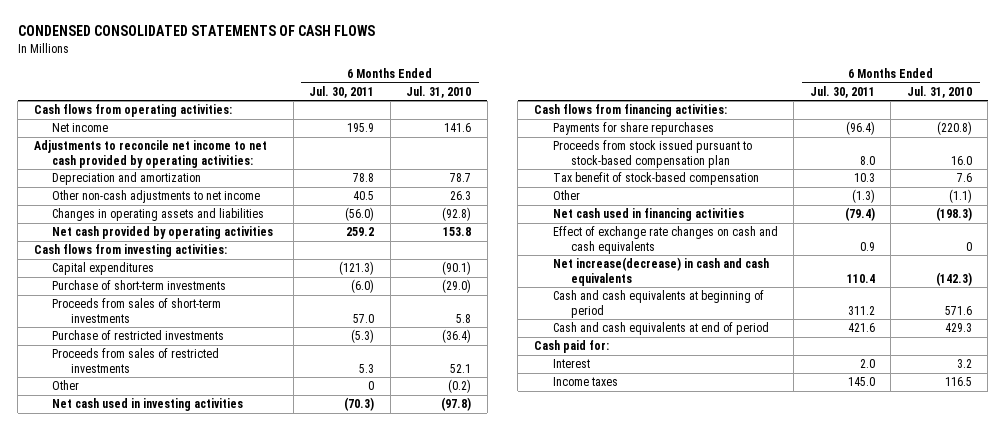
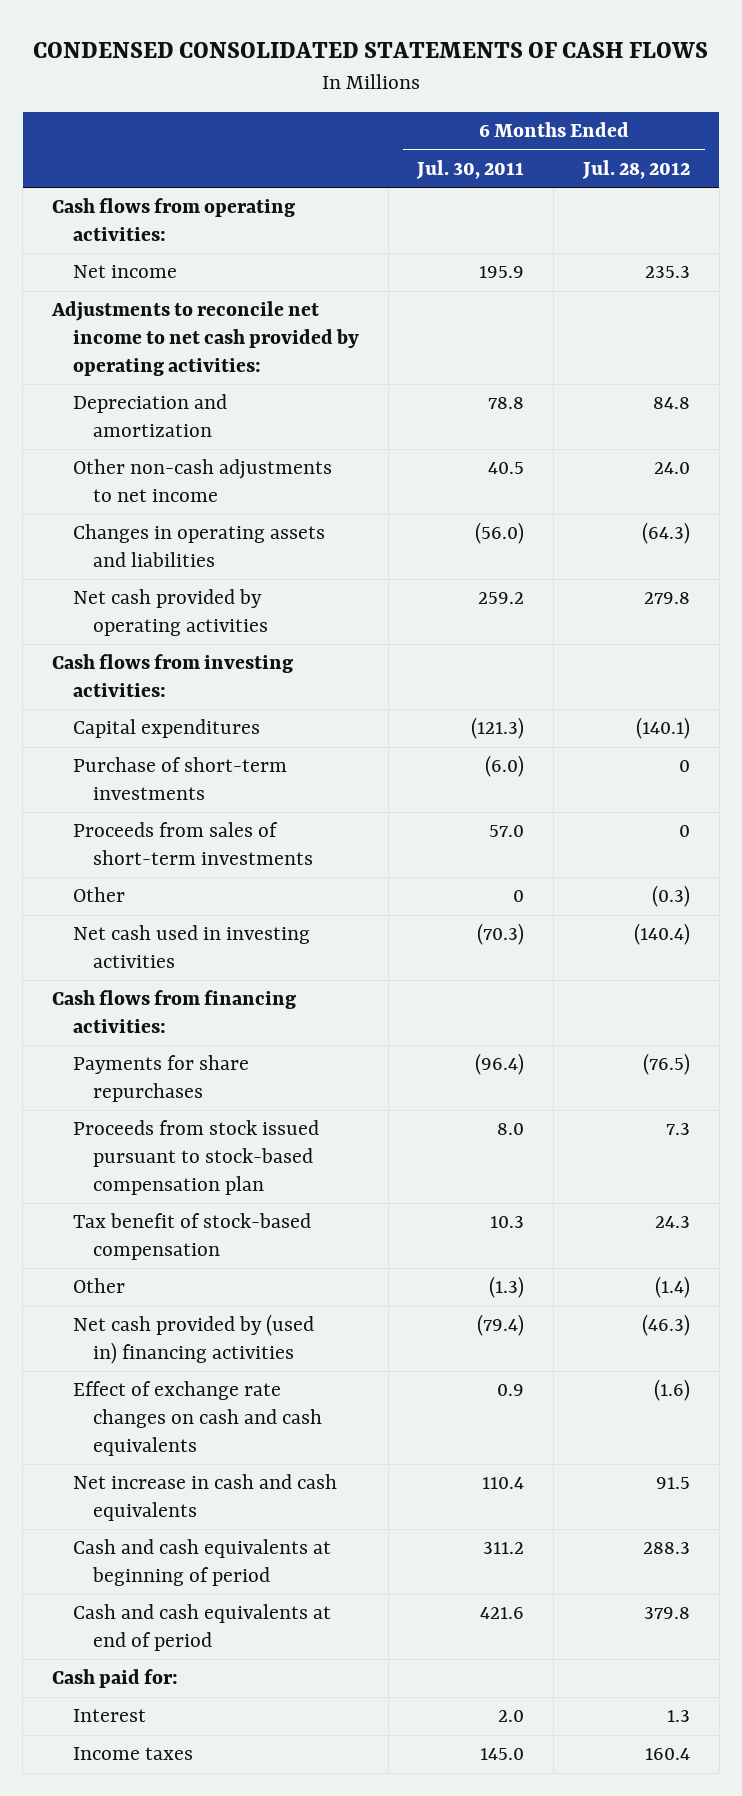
[406,85,472,98] Jul. 31, 2010 -> none
none -> [582,159,691,179] Jul. 28, 2012
[52,330,225,341] Purchase of restricted investments -> none
[52,348,220,373] Proceeds from sales of restricted investments -> none
[552,208,744,222] Net cash used in financing activities -> [72,1314,314,1365] Net cash provided by (used in) financing activities
[552,257,769,286] Net increase(decrease) in cash and cash equivalents -> [72,1474,337,1522] Net increase in cash and cash equivalents

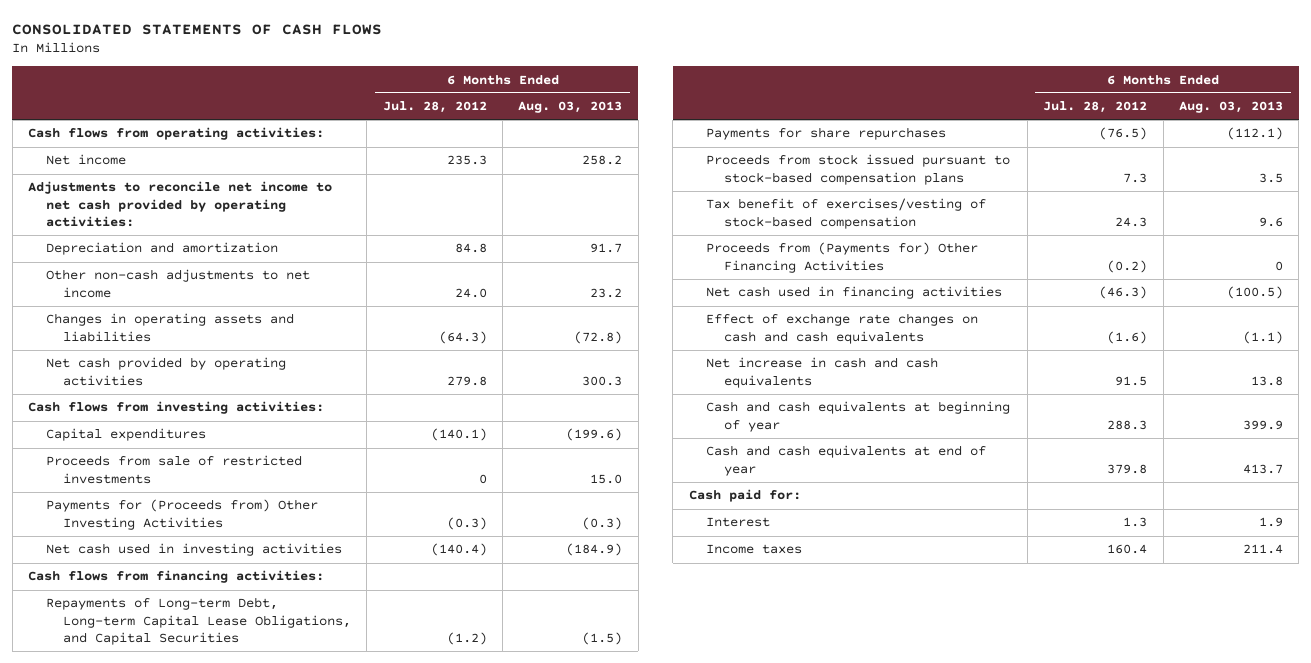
[33,42,709,59] CONDENSED CONSOLIDATED STATEMENTS OF CASH FLOWS -> [12,23,383,35] CONSOLIDATED STATEMENTS OF CASH FLOWS
[416,159,525,179] Jul. 30, 2011 -> none
none -> [518,101,623,114] Aug. 03, 2013
[72,757,287,801] Purchase of short-term investments -> none
[72,822,314,866] Proceeds from sales of short-term investments -> none
none -> [45,455,302,484] Proceeds from sale of restricted investments
[72,887,125,903] Other -> [45,499,318,530] Payments for (Proceeds from) Other Investing Activities
none -> [45,597,351,646] Repayments of Long-term Debt, Long-term Capital Lease Obligations, and Capital Securities
[72,1278,125,1294] Other -> none
[72,1120,319,1195] Proceeds from stock issued pursuant to stock-based compensation plan -> [706,154,1011,185] Proceeds from stock issued pursuant to stock-based compensation plans
[72,1213,311,1261] Tax benefit of stock-based compensation -> [706,198,987,229] Tax benefit of exercises/vesting of stock-based compensation
none -> [706,242,979,273] Proceeds from (Payments for) Other Financing Activities
[72,1314,314,1365] Net cash provided by (used in) financing activities -> [706,286,1003,300] Net cash used in financing activities
[72,1539,331,1587] Cash and cash equivalents at beginning of period -> [706,401,1011,432] Cash and cash equivalents at beginning of year
[72,1604,331,1652] Cash and cash equivalents at end of period -> [706,445,987,476] Cash and cash equivalents at end of year

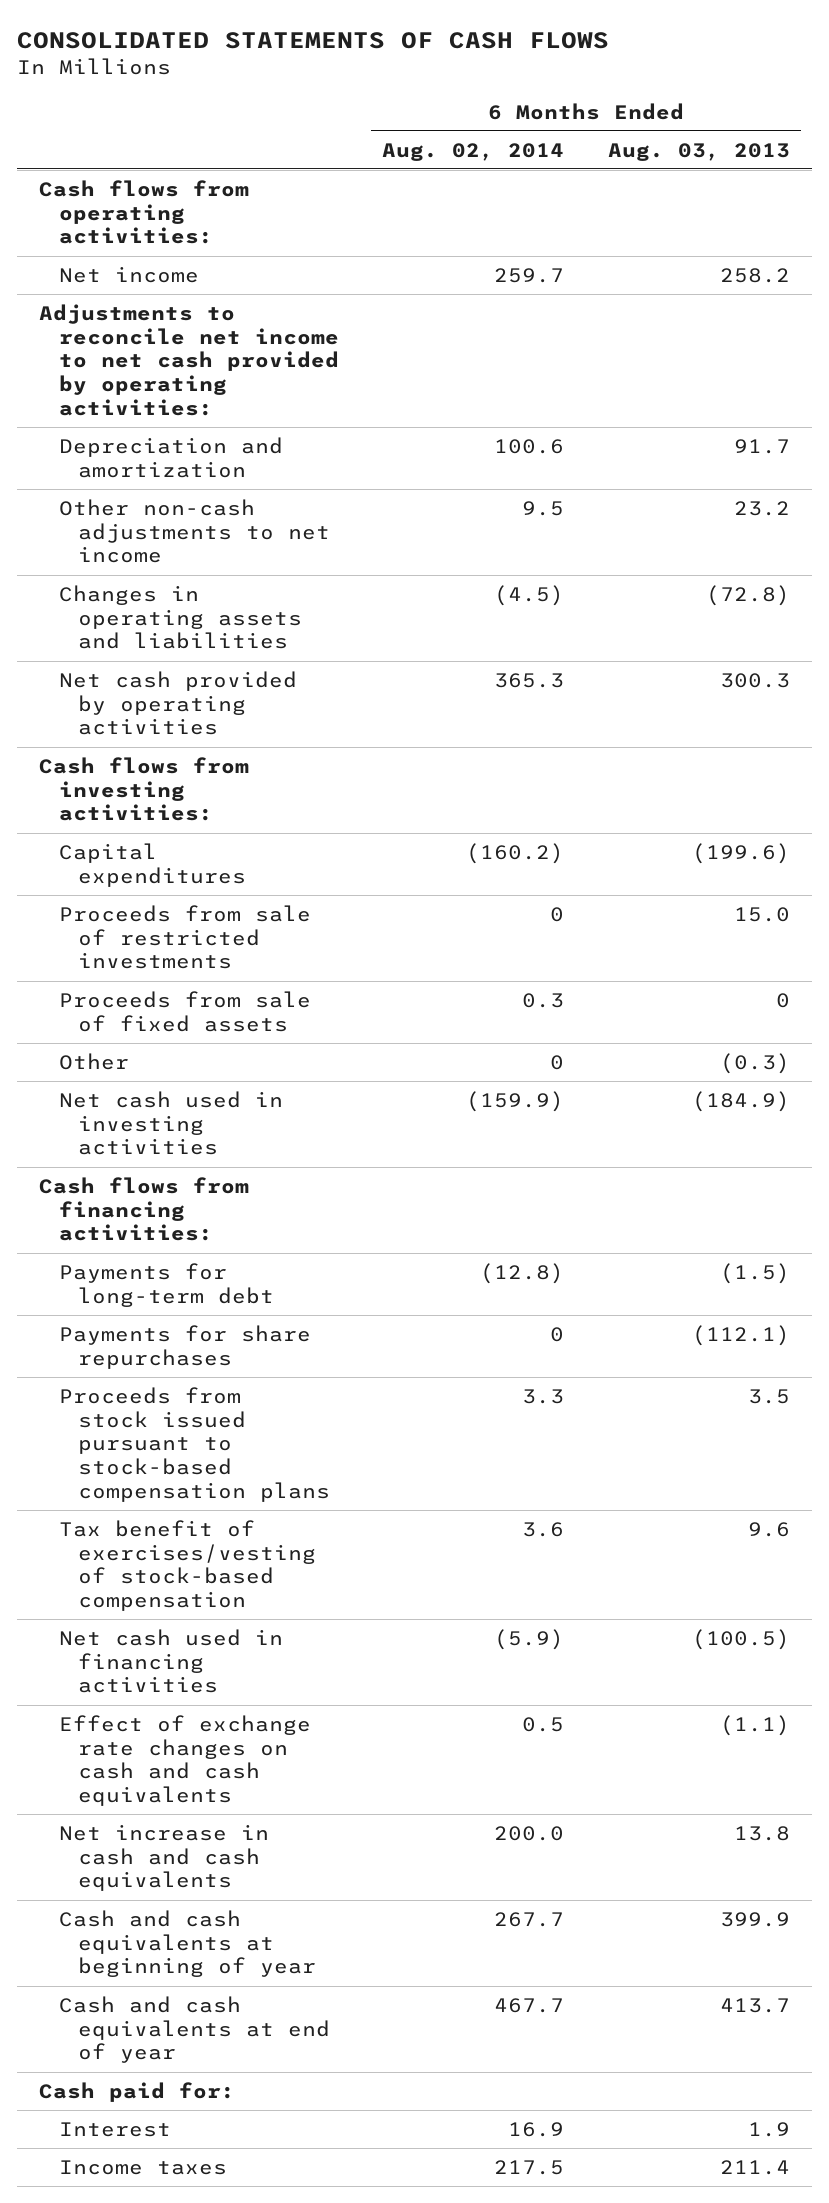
[382,101,487,114] Jul. 28, 2012 -> none
none -> [382,142,565,161] Aug. 02, 2014
none -> [58,990,311,1032] Proceeds from sale of fixed assets
[45,499,318,530] Payments for (Proceeds from) Other Investing Activities -> [58,1052,129,1070] Other
[45,597,351,646] Repayments of Long-term Debt, Long-term Capital Lease Obligations, and Capital Securities -> [58,1262,275,1307] Payments for long-term debt
[706,242,979,273] Proceeds from (Payments for) Other Financing Activities -> none

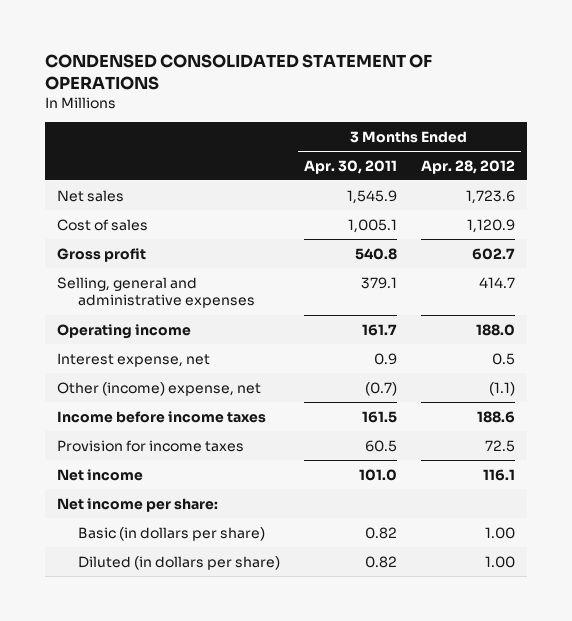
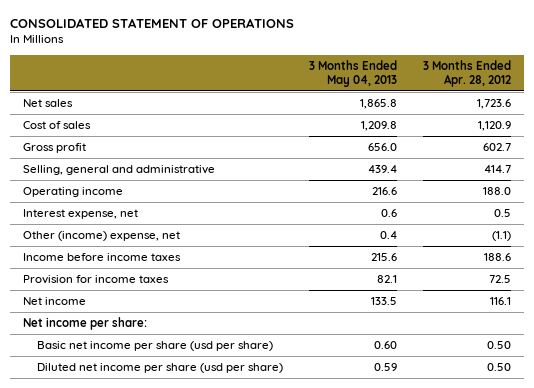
[45,54,433,91] CONDENSED CONSOLIDATED STATEMENT OF OPERATIONS -> [9,17,294,28] CONSOLIDATED STATEMENT OF OPERATIONS
[303,159,397,174] Apr. 30, 2011 -> none
none -> [308,59,397,87] 3 Months Ended May 04, 2013
[57,276,255,309] Selling, general and administrative expenses -> [22,165,215,176] Selling, general and administrative
[77,526,265,541] Basic (in dollars per share) -> [36,341,273,352] Basic net income per share (usd per share)
[484,526,515,539] 1.00 -> [487,341,512,350] 0.50
[77,555,280,570] Diluted (in dollars per share) -> [36,363,283,374] Diluted net income per share (usd per share)
[484,555,515,568] 1.00 -> [487,363,512,372] 0.50

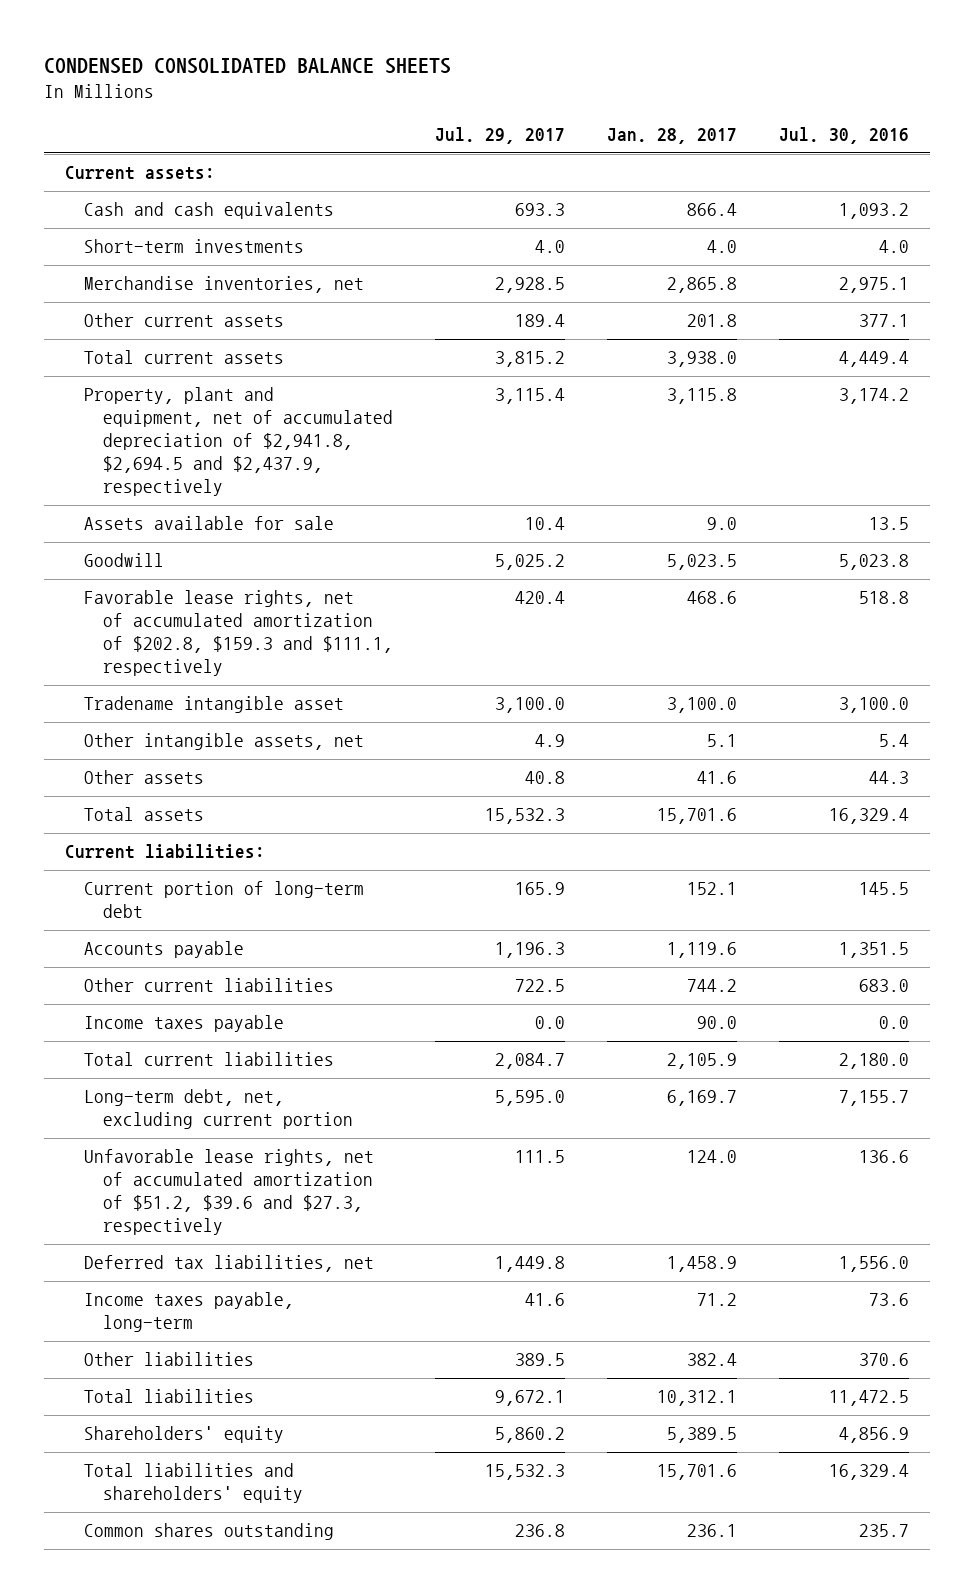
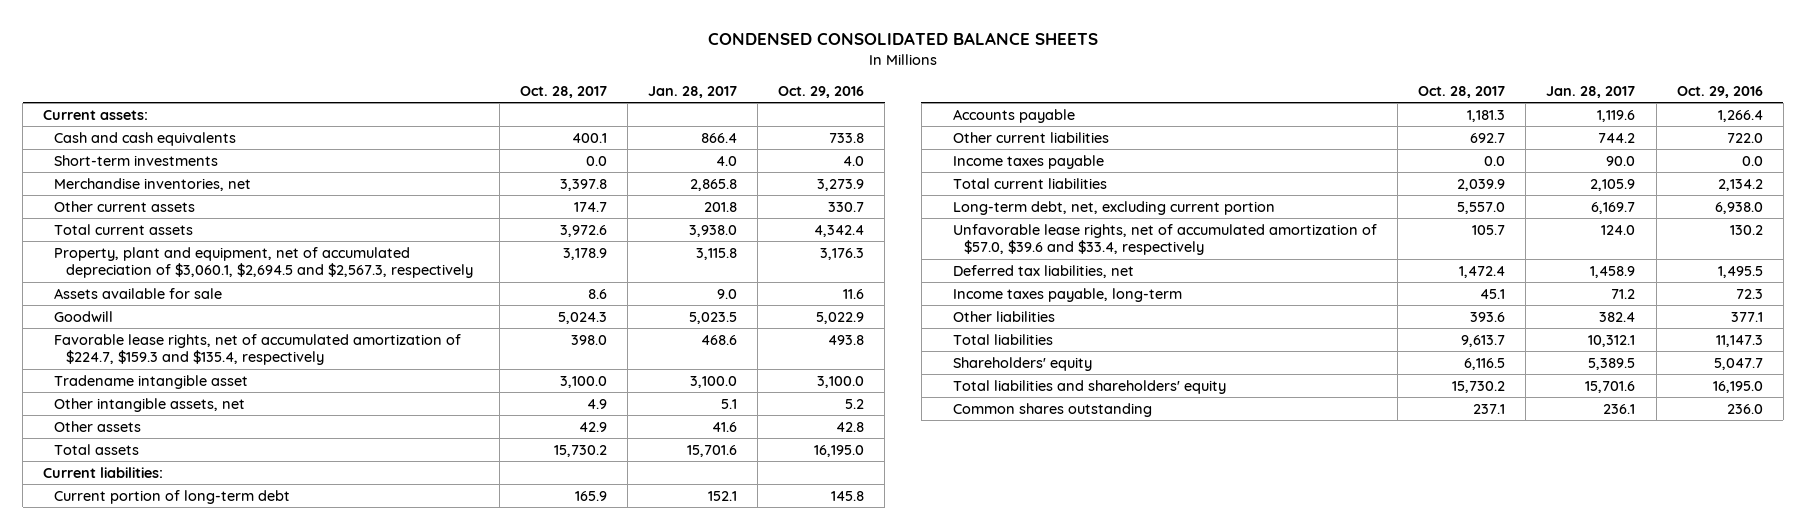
[434,127,565,145] Jul. 29, 2017 -> none
[778,127,909,145] Jul. 30, 2016 -> none
none -> [519,86,607,99] Oct. 28, 2017
none -> [778,86,865,99] Oct. 29, 2016
[83,387,393,497] Property, plant and equipment, net of accumulated depreciation of $2,941.8, $2,694.5 and $2,437.9, respectively -> [54,246,473,279] Property, plant and equipment, net of accumulated depreciation of $3,060.1, $2,694.5 and $2,567.3, respectively
[83,590,393,677] Favorable lease rights, net of accumulated amortization of $202.8, $159.3 and $111.1, respectively -> [54,333,462,366] Favorable lease rights, net of accumulated amortization of $224.7, $159.3 and $135.4, respectively
[83,1149,374,1236] Unfavorable lease rights, net of accumulated amortization of $51.2, $39.6 and $27.3, respectively -> [952,223,1377,256] Unfavorable lease rights, net of accumulated amortization of $57.0, $39.6 and $33.4, respectively

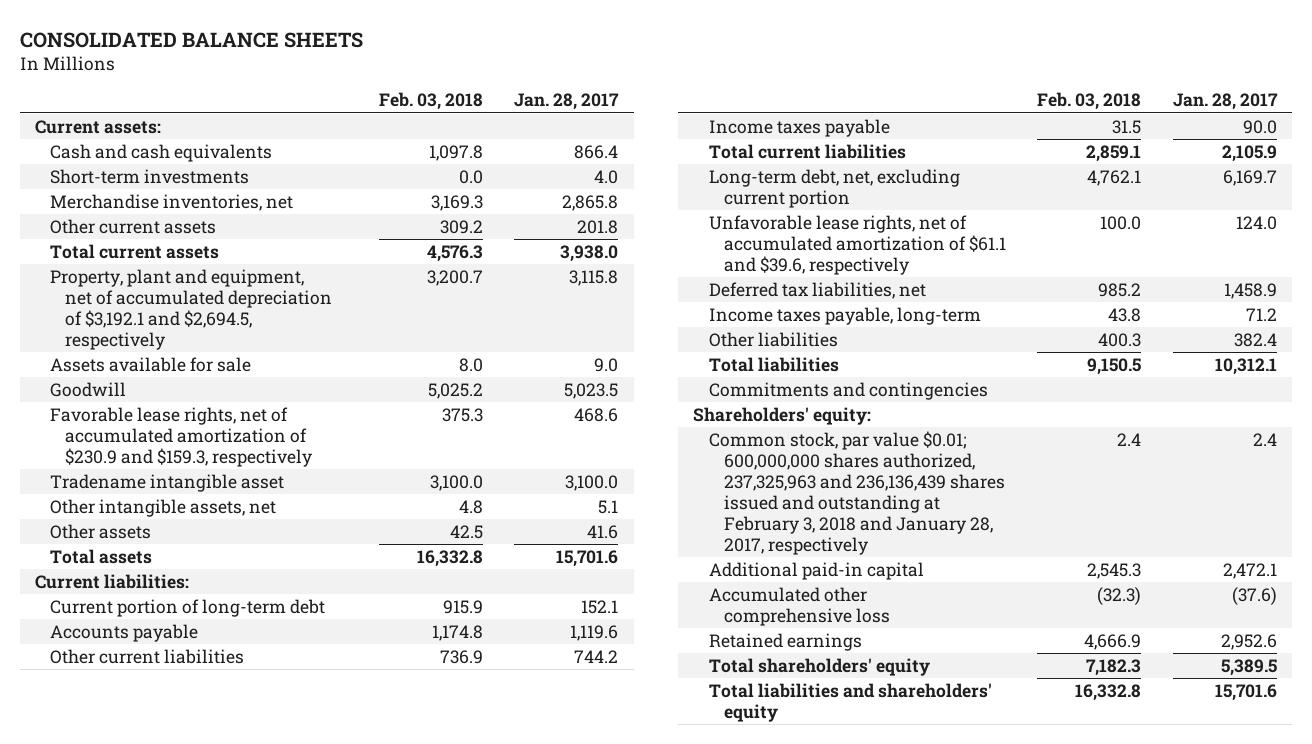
[708,32,1099,46] CONDENSED CONSOLIDATED BALANCE SHEETS -> [19,31,363,48] CONSOLIDATED BALANCE SHEETS
[519,86,607,99] Oct. 28, 2017 -> none
[778,86,865,99] Oct. 29, 2016 -> none
none -> [378,92,483,111] Feb. 03, 2018
[54,246,473,279] Property, plant and equipment, net of accumulated depreciation of $3,060.1, $2,694.5 and $2,567.3, respectively -> [50,268,333,350] Property, plant and equipment, net of accumulated depreciation of $3,192.1 and $2,694.5, respectively
[54,333,462,366] Favorable lease rights, net of accumulated amortization of $224.7, $159.3 and $135.4, respectively -> [50,406,313,467] Favorable lease rights, net of accumulated amortization of $230.9 and $159.3, respectively
[952,223,1377,256] Unfavorable lease rights, net of accumulated amortization of $57.0, $39.6 and $33.4, respectively -> [708,214,1006,275] Unfavorable lease rights, net of accumulated amortization of $61.1 and $39.6, respectively
none -> [708,381,988,400] Commitments and contingencies
none -> [693,406,872,425] Shareholders' equity:
none -> [708,430,1005,555] Common stock, par value $0.01; 600,000,000 shares authorized, 237,325,963 and 236,136,439 shares issued and outstanding at February 3, 2018 and January 28, 2017, respectively
none -> [708,561,924,580] Additional paid-in capital
none -> [708,586,890,626] Accumulated other comprehensive loss
none -> [708,632,862,651] Retained earnings
[952,356,1092,371] Shareholders' equity -> [708,657,930,676] Total shareholders' equity
[952,402,1152,417] Common shares outstanding -> none

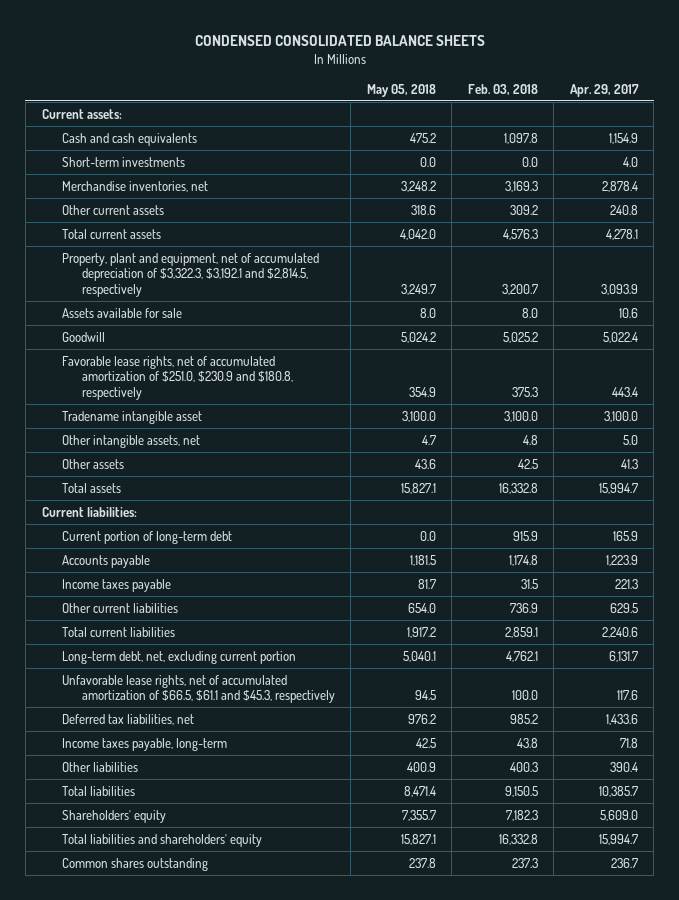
[19,31,363,48] CONSOLIDATED BALANCE SHEETS -> [194,34,485,46] CONDENSED CONSOLIDATED BALANCE SHEETS
[514,93,620,111] Jan. 28, 2017 -> none
none -> [366,83,436,97] May 05, 2018
none -> [569,83,639,97] Apr. 29, 2017
[50,268,333,350] Property, plant and equipment, net of accumulated depreciation of $3,192.1 and $2,694.5, respectively -> [61,252,319,297] Property, plant and equipment, net of accumulated depreciation of $3,322.3, $3,192.1 and $2,814.5, respectively
[50,406,313,467] Favorable lease rights, net of accumulated amortization of $230.9 and $159.3, respectively -> [61,355,293,400] Favorable lease rights, net of accumulated amortization of $251.0, $230.9 and $180.8, respectively
[50,648,245,664] Other current liabilities -> [61,602,178,613] Other current liabilities
[708,214,1006,275] Unfavorable lease rights, net of accumulated amortization of $61.1 and $39.6, respectively -> [61,674,335,704] Unfavorable lease rights, net of accumulated amortization of $66.5, $61.1 and $45.3, respectively
[708,381,988,400] Commitments and contingencies -> none
[693,406,872,425] Shareholders' equity: -> none
[708,430,1005,555] Common stock, par value $0.01; 600,000,000 shares authorized, 237,325,963 and 236,136,439 shares issued and outstanding at February 3, 2018 and January 28, 2017, respectively -> none
[708,561,924,580] Additional paid-in capital -> none
[708,586,890,626] Accumulated other comprehensive loss -> none
[708,632,862,651] Retained earnings -> none
[708,657,930,676] Total shareholders' equity -> [61,809,166,823] Shareholders' equity
none -> [61,857,208,871] Common shares outstanding

